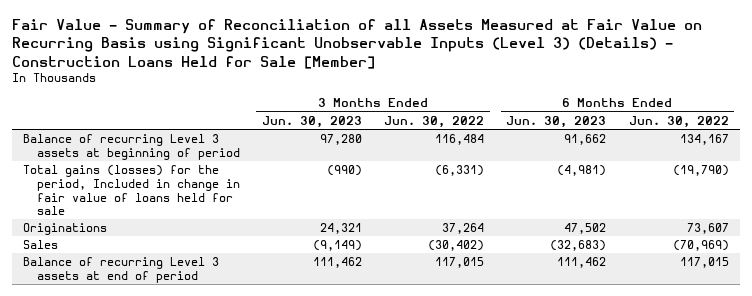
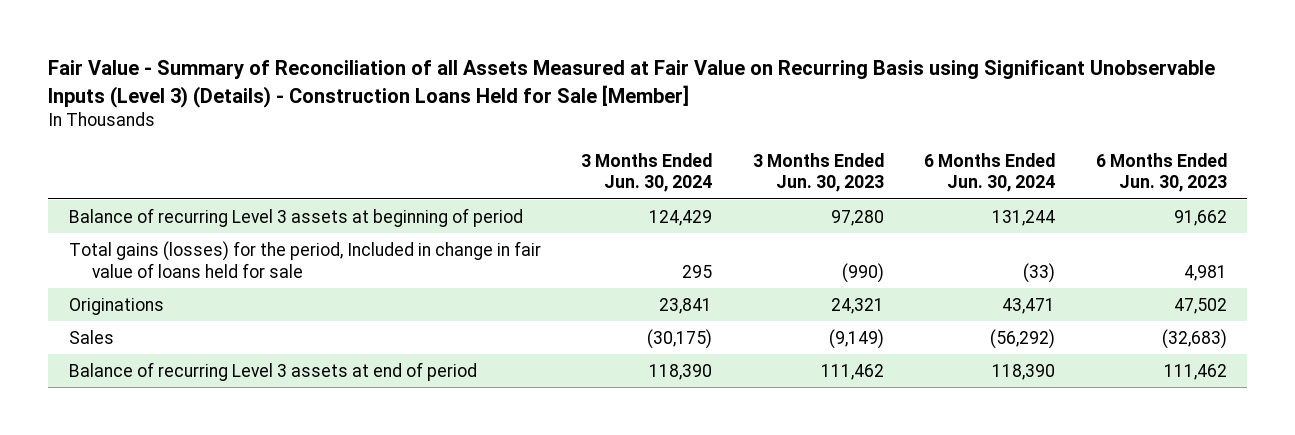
[384,115,485,128] Jun. 30, 2022 -> none
[628,115,729,128] Jun. 30, 2022 -> none
none -> [581,152,713,193] 3 Months Ended Jun. 30, 2024
none -> [924,152,1056,193] 6 Months Ended Jun. 30, 2024
[557,165,607,177] (4,981) -> [1183,264,1227,281] 4,981

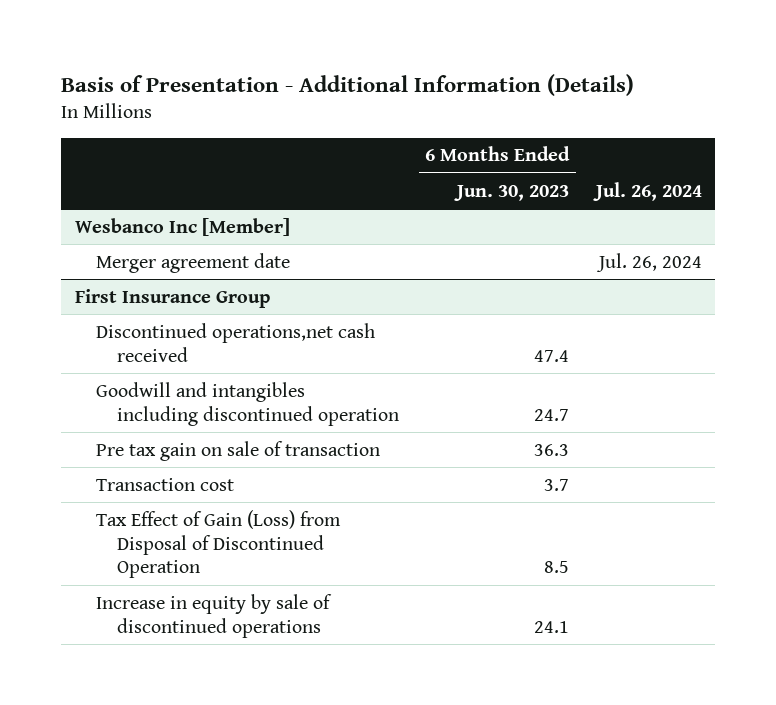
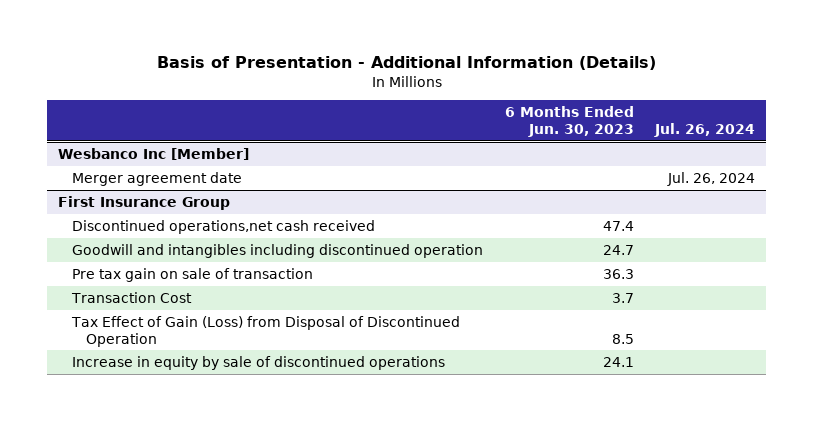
[95,477,234,491] Transaction cost -> [71,291,193,303] Transaction Cost

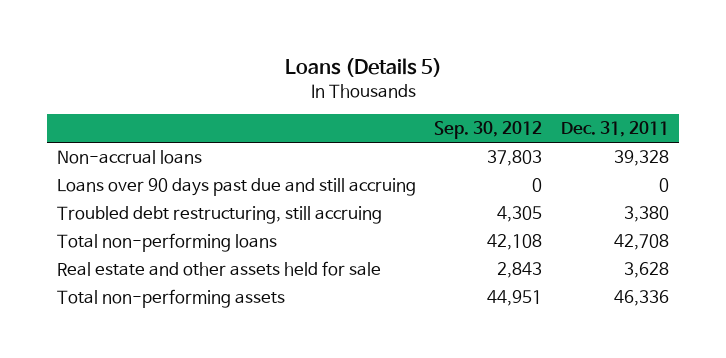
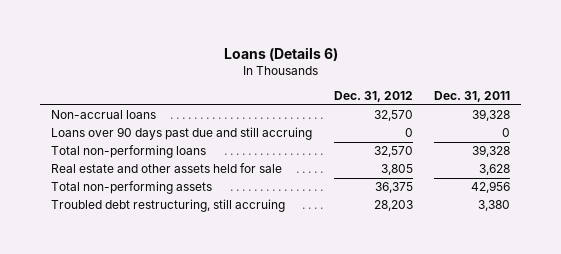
[284,57,442,77] Loans (Details 5) -> [223,46,338,61] Loans (Details 6)
[434,121,543,140] Sep. 30, 2012 -> none
none -> [333,91,413,103] Dec. 31, 2012
[614,234,670,251] 42,708 -> [472,145,511,158] 39,328
[614,290,670,307] 46,336 -> [471,181,511,194] 42,956
[56,206,382,225] Troubled debt restructuring, still accruing -> [50,199,285,213] Troubled debt restructuring, still accruing

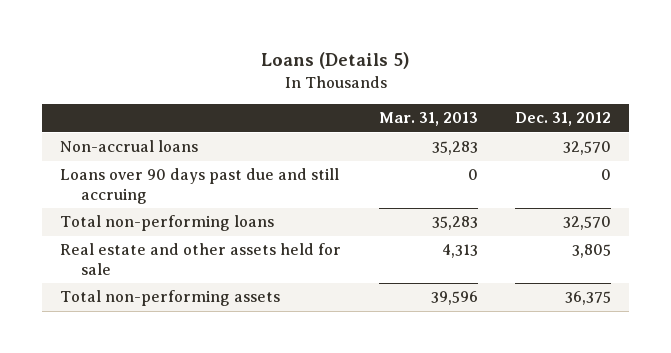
[223,46,338,61] Loans (Details 6) -> [260,52,410,70] Loans (Details 5)
[434,91,511,103] Dec. 31, 2011 -> none
none -> [378,112,478,127] Mar. 31, 2013
[50,199,285,213] Troubled debt restructuring, still accruing -> none

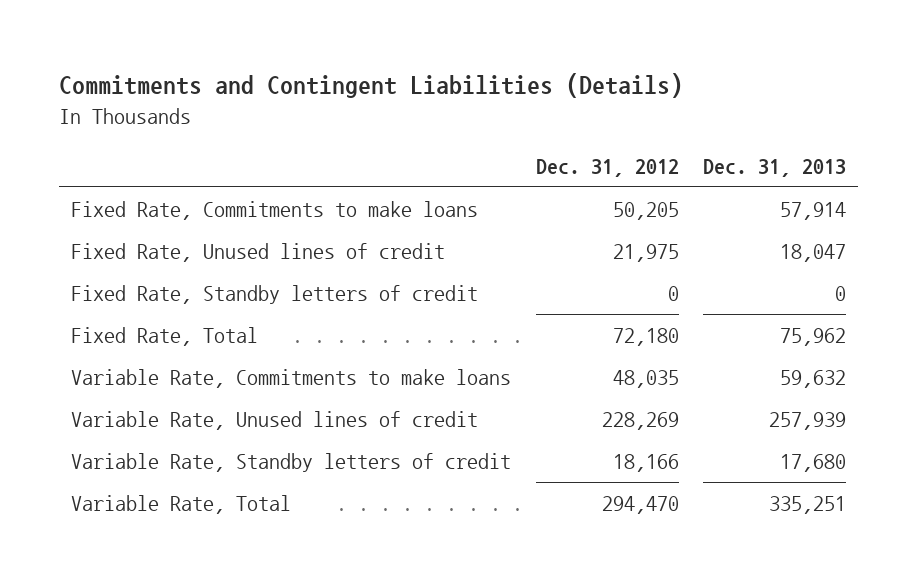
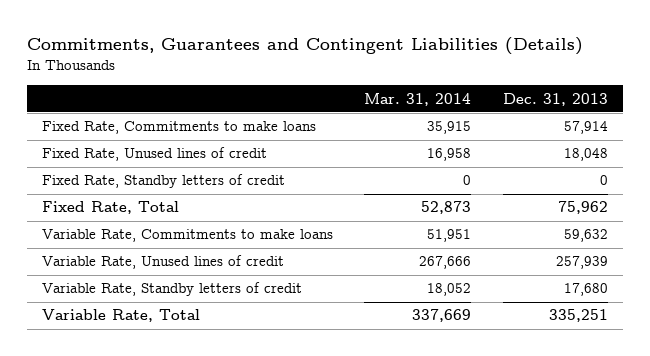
[59,73,684,99] Commitments and Contingent Liabilities (Details) -> [26,36,583,55] Commitments, Guarantees and Contingent Liabilities (Details)
[535,158,679,177] Dec. 31, 2012 -> none
none -> [364,92,472,106] Mar. 31, 2014
[779,243,846,262] 18,047 -> [563,148,608,162] 18,048

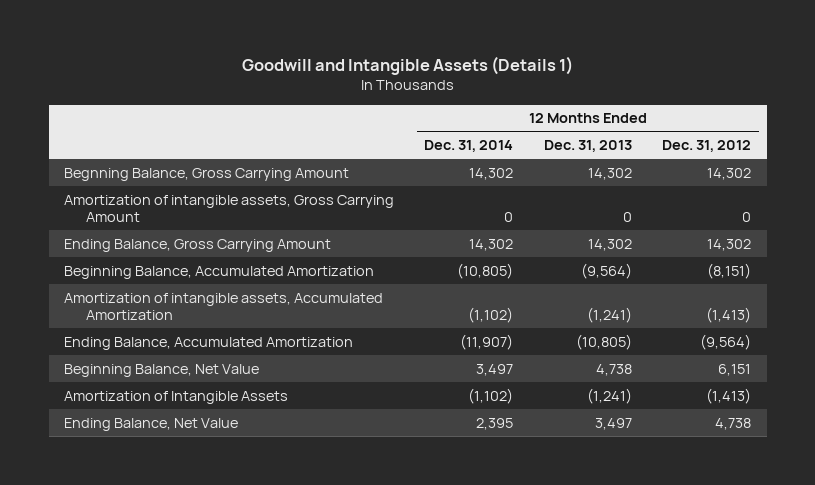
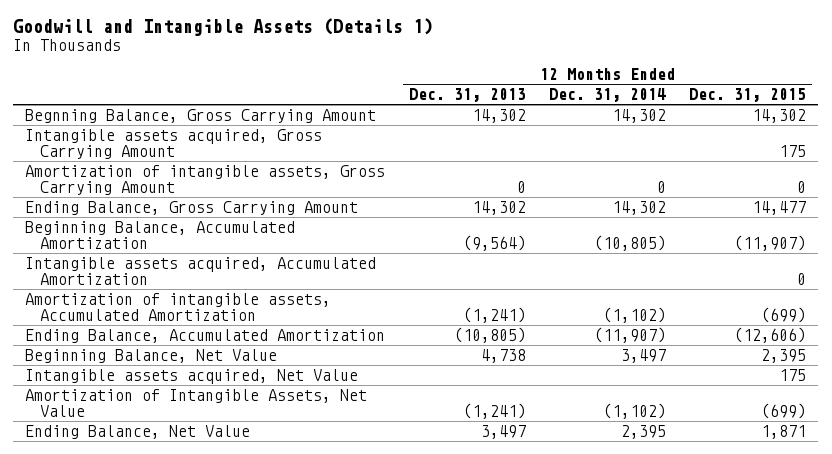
[662,140,752,153] Dec. 31, 2012 -> none
none -> [689,88,807,103] Dec. 31, 2015
none -> [25,129,323,160] Intangible assets acquired, Gross Carrying Amount
none -> [25,257,377,286] Intangible assets acquired, Accumulated Amortization
none -> [25,369,359,385] Intangible assets acquired, Net Value
[64,390,289,404] Amortization of Intangible Assets -> [25,389,368,418] Amortization of Intangible Assets, Net Value

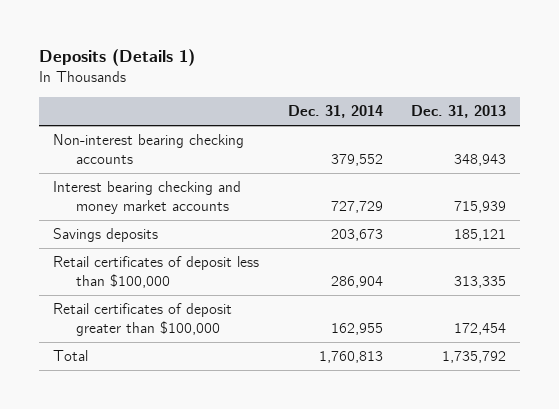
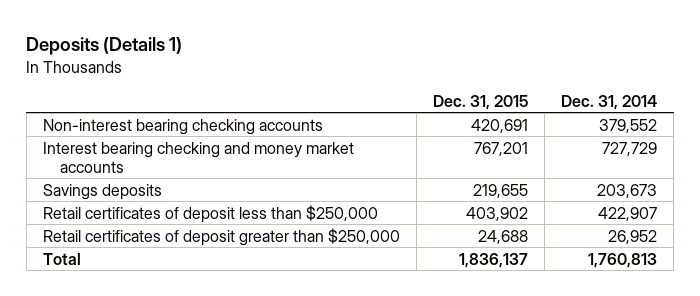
[410,105,506,119] Dec. 31, 2013 -> none
none -> [433,94,529,110] Dec. 31, 2015
[53,256,260,288] Retail certificates of deposit less than $100,000 -> [42,204,378,223] Retail certificates of deposit less than $250,000
[330,275,383,288] 286,904 -> [598,206,658,221] 422,907
[53,303,233,336] Retail certificates of deposit greater than $100,000 -> [42,227,400,246] Retail certificates of deposit greater than $250,000
[330,322,383,335] 162,955 -> [608,229,658,244] 26,952

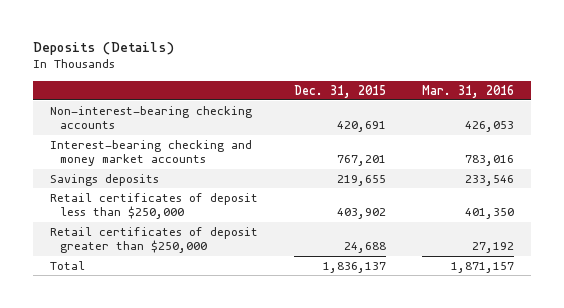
[26,37,183,56] Deposits (Details 1) -> [32,41,174,55] Deposits (Details)
[561,94,658,110] Dec. 31, 2014 -> none
none -> [421,84,514,98] Mar. 31, 2016
[42,118,323,135] Non-interest bearing checking accounts -> [50,105,253,130] Non-interest-bearing checking accounts
[42,141,354,173] Interest bearing checking and money market accounts -> [50,139,253,167] Interest-bearing checking and money market accounts

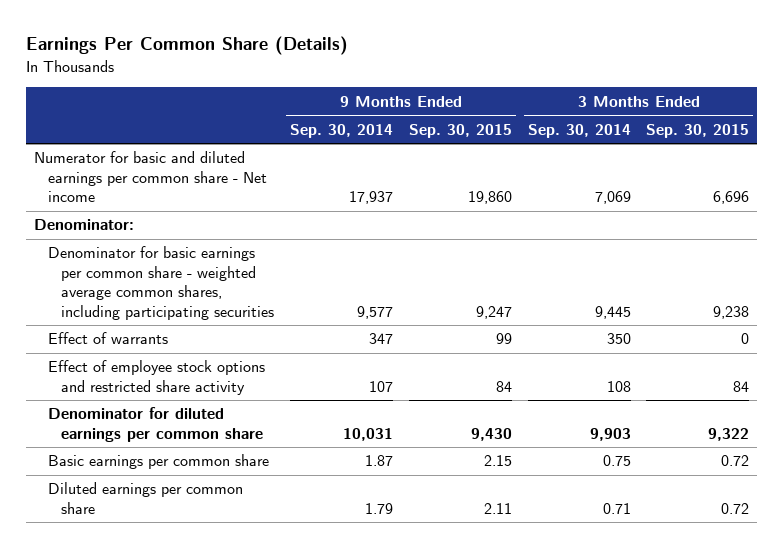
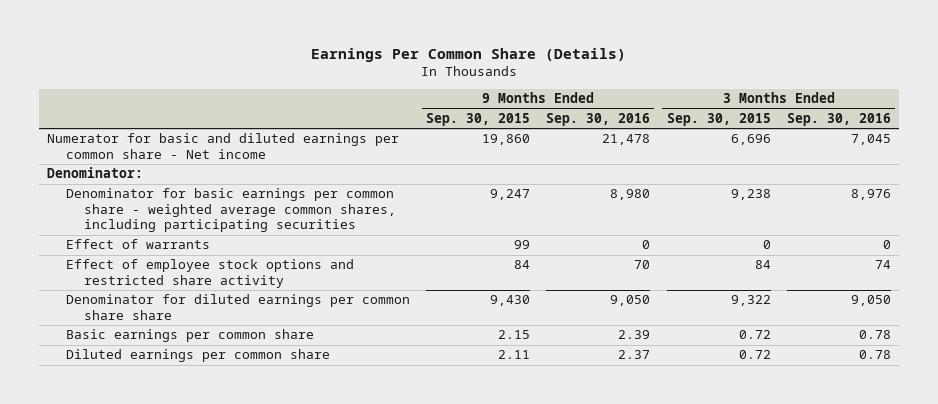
[289,123,393,138] Sep. 30, 2014 -> none
[527,123,631,138] Sep. 30, 2014 -> none
none -> [546,112,651,126] Sep. 30, 2016
none -> [786,112,891,126] Sep. 30, 2016
[47,407,264,442] Denominator for diluted earnings per common share -> [65,294,410,320] Denominator for diluted earnings per common share share

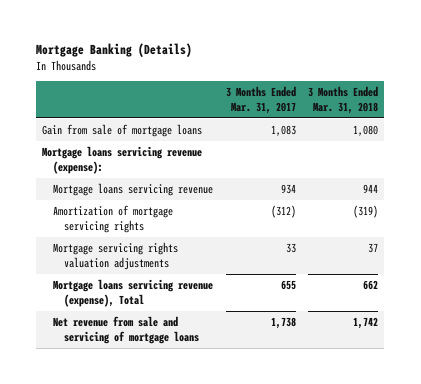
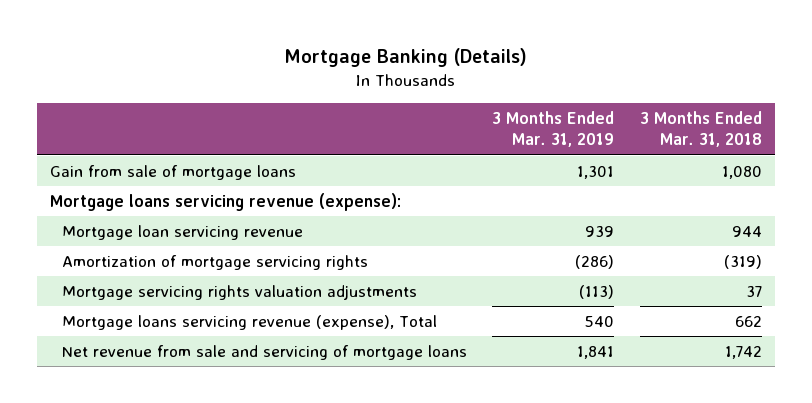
[225,86,296,114] 3 Months Ended Mar. 31, 2017 -> none
none -> [492,110,615,148] 3 Months Ended Mar. 31, 2019
[53,183,214,197] Mortgage loans servicing revenue -> [61,224,303,240] Mortgage loan servicing revenue

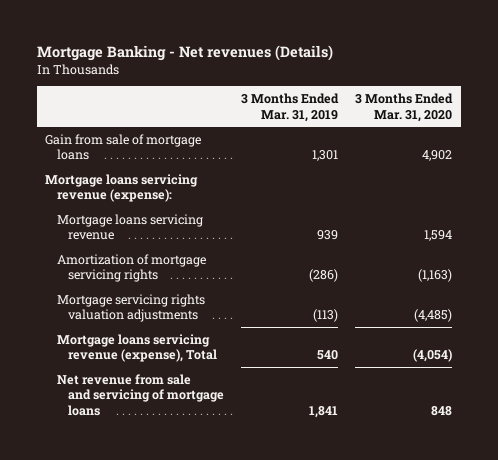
[283,47,527,67] Mortgage Banking (Details) -> [36,44,333,61] Mortgage Banking - Net revenues (Details)
[640,110,763,148] 3 Months Ended Mar. 31, 2018 -> none
none -> [355,92,454,122] 3 Months Ended Mar. 31, 2020
[61,224,303,240] Mortgage loan servicing revenue -> [56,213,203,241] Mortgage loans servicing revenue

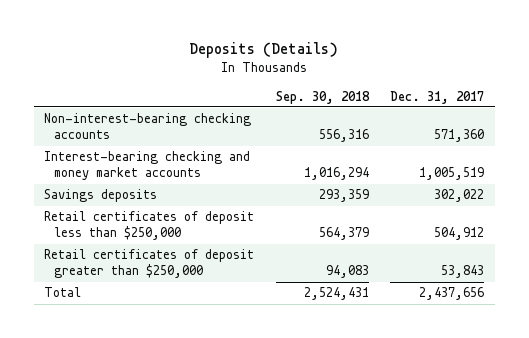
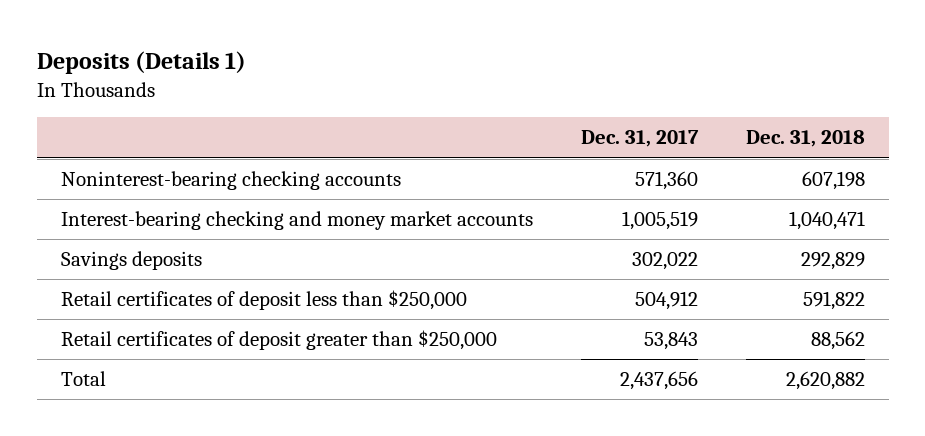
[189,42,339,59] Deposits (Details) -> [36,50,246,74] Deposits (Details 1)
[275,90,370,104] Sep. 30, 2018 -> none
none -> [745,130,865,148] Dec. 31, 2018
[44,113,252,140] Non-interest-bearing checking accounts -> [60,171,401,191] Noninterest-bearing checking accounts

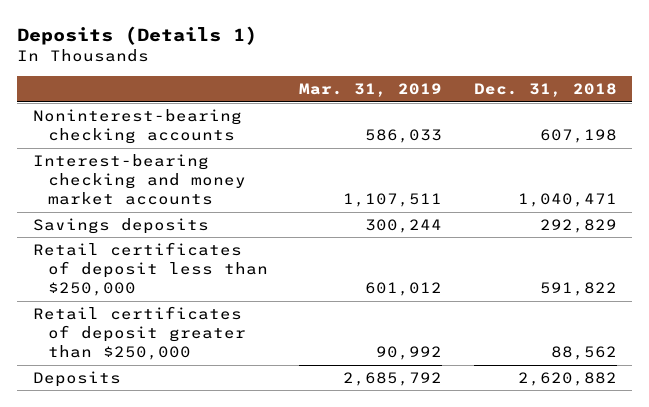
[580,130,699,148] Dec. 31, 2017 -> none
none -> [299,83,443,98] Mar. 31, 2019
[60,371,106,387] Total -> [32,371,121,388] Deposits

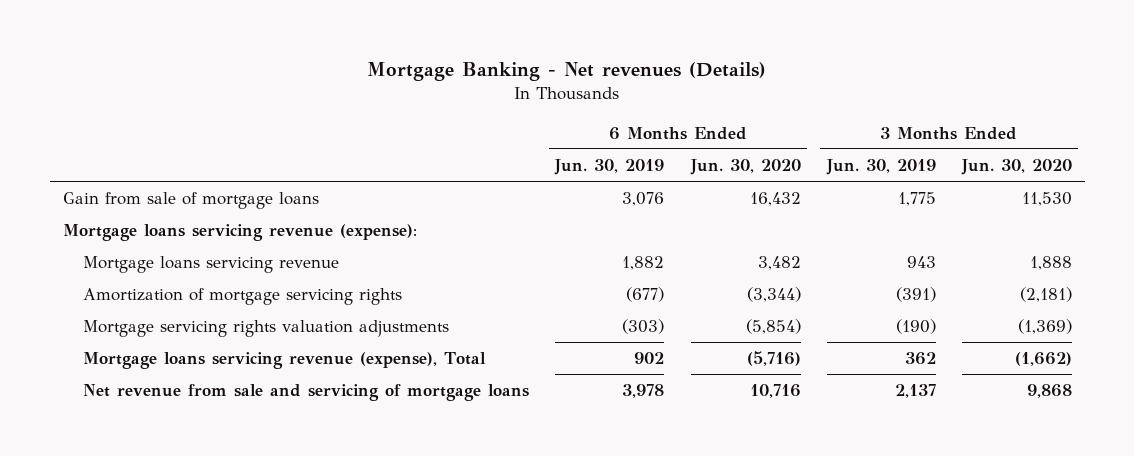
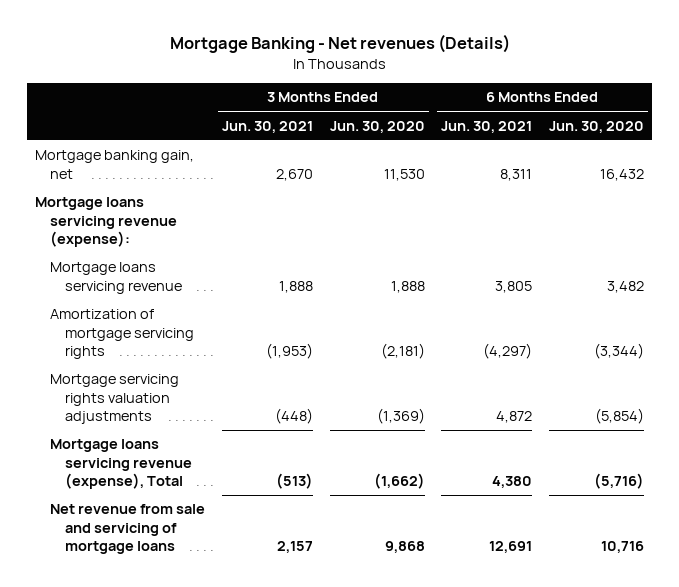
[554,159,665,176] Jun. 30, 2019 -> none
[825,159,936,176] Jun. 30, 2019 -> none
none -> [221,120,313,133] Jun. 30, 2021
none -> [441,120,533,133] Jun. 30, 2021
[62,192,319,210] Gain from sale of mortgage loans -> [35,150,195,179] Mortgage banking gain, net

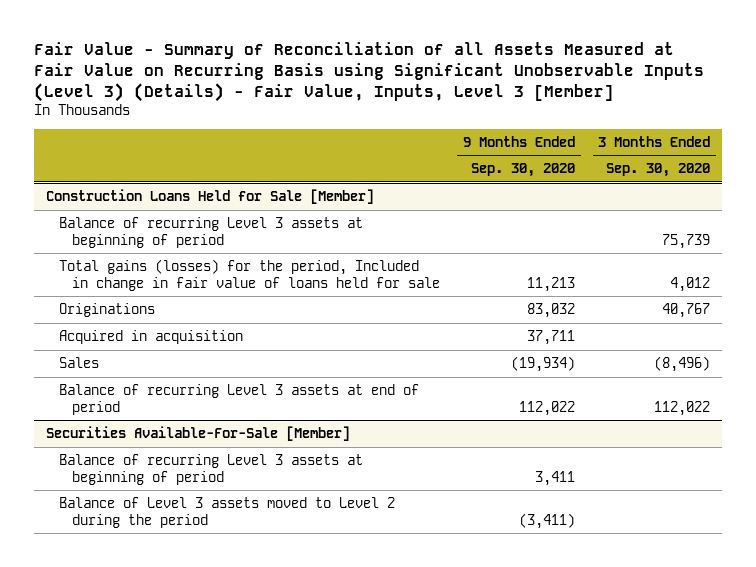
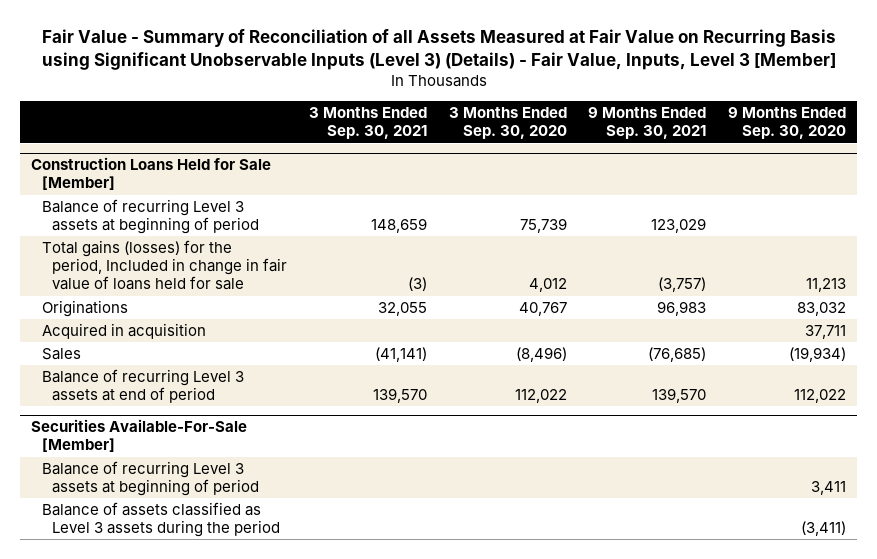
none -> [309,107,428,140] 3 Months Ended Sep. 30, 2021
none -> [588,107,707,140] 9 Months Ended Sep. 30, 2021
[58,497,395,528] Balance of Level 3 assets moved to Level 2 during the period -> [41,502,281,538] Balance of assets classified as Level 3 assets during the period

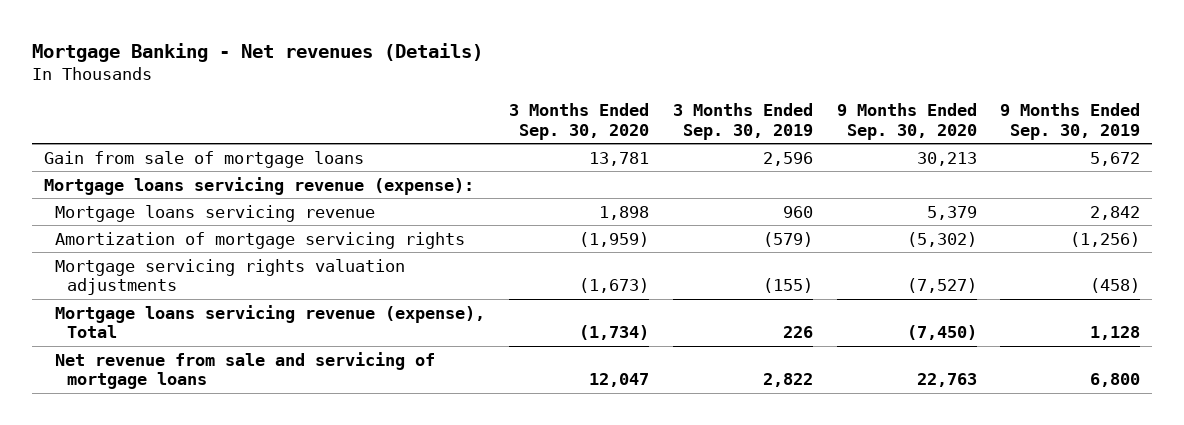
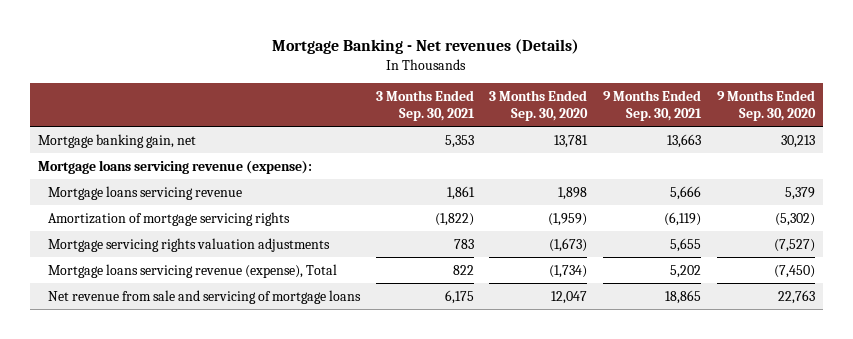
[672,102,813,140] 3 Months Ended Sep. 30, 2019 -> none
[1000,102,1141,140] 9 Months Ended Sep. 30, 2019 -> none
none -> [375,90,475,121] 3 Months Ended Sep. 30, 2021
none -> [603,90,703,121] 9 Months Ended Sep. 30, 2021
[43,150,364,168] Gain from sale of mortgage loans -> [38,133,197,148] Mortgage banking gain, net

